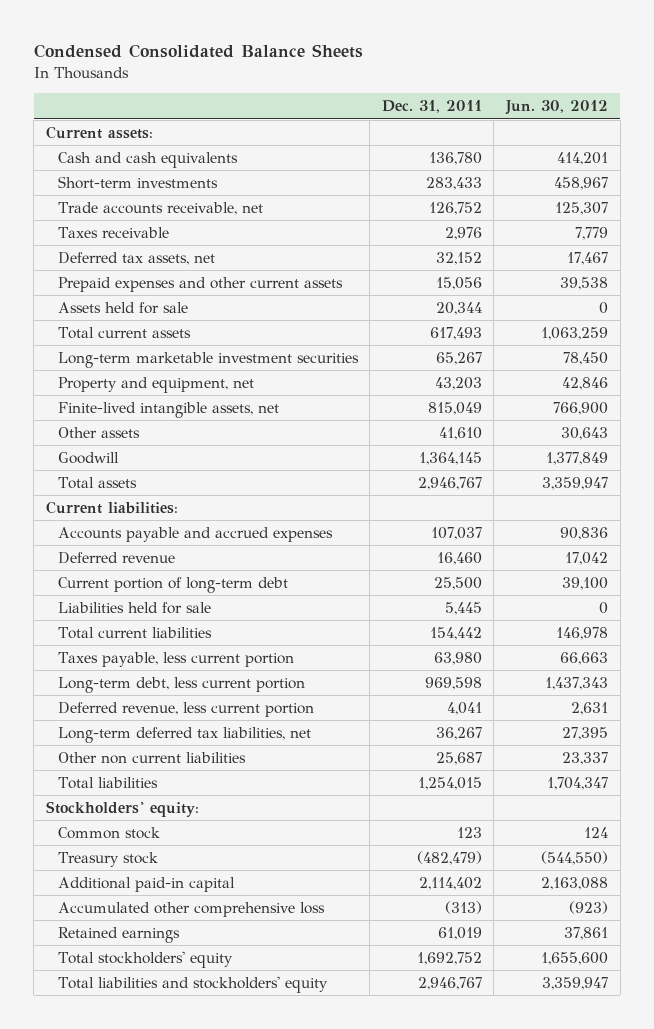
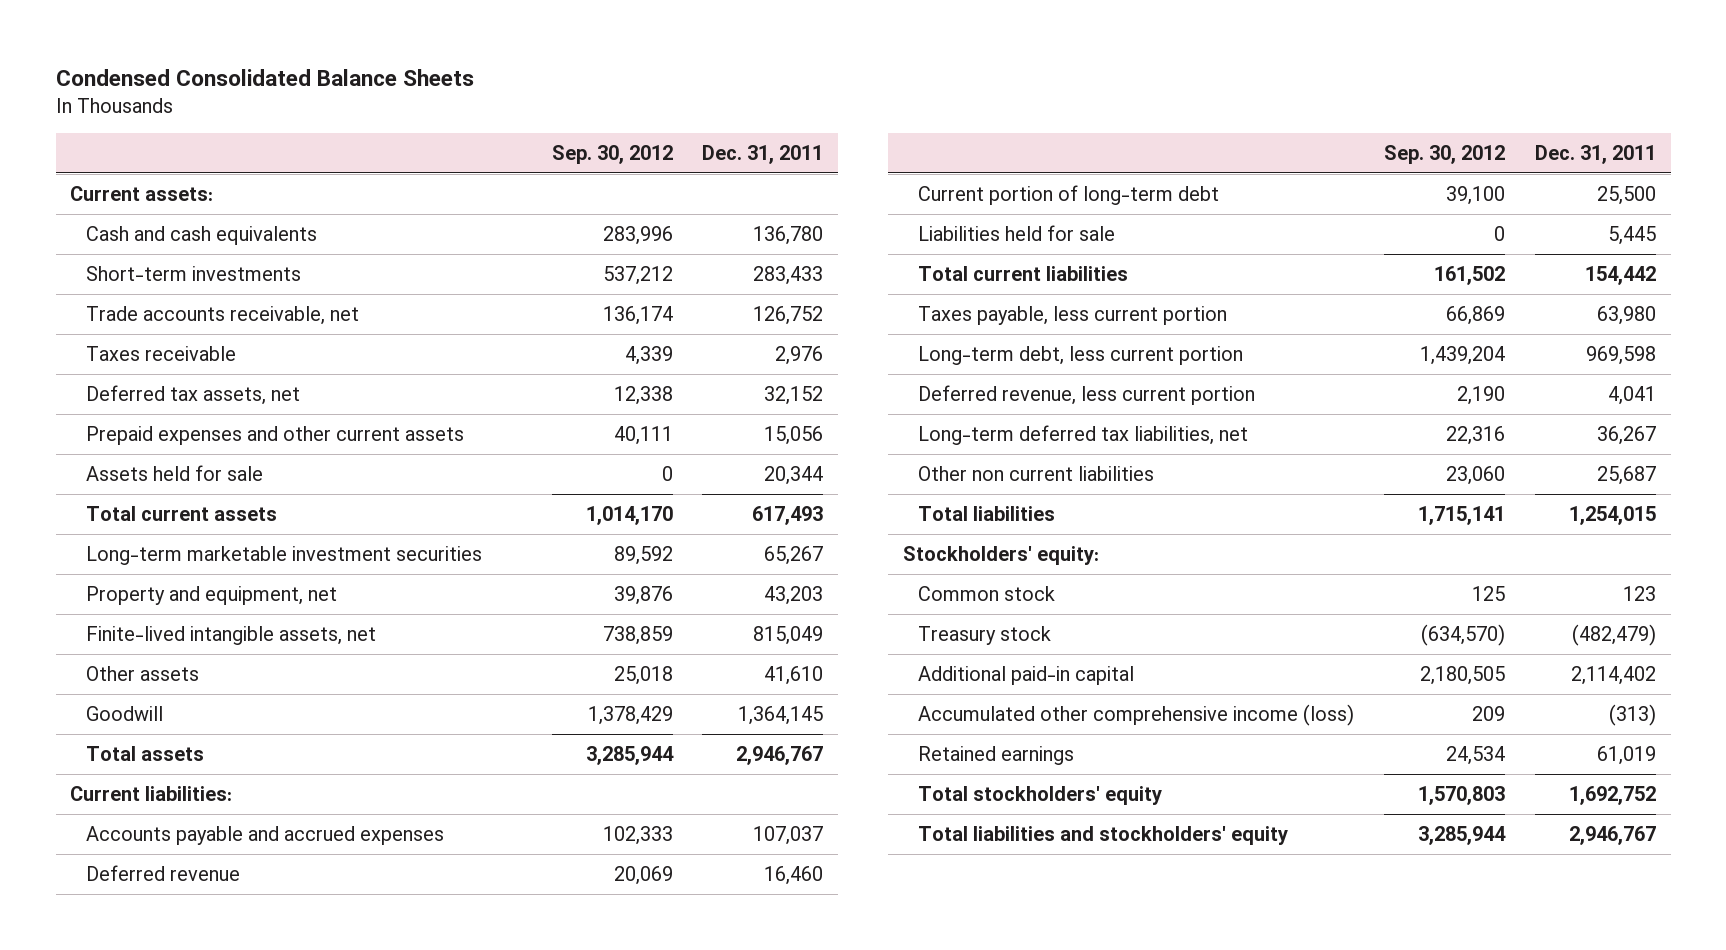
[505,100,609,116] Jun. 30, 2012 -> none
none -> [551,144,673,164] Sep. 30, 2012
[57,901,325,917] Accumulated other comprehensive loss -> [917,703,1354,726] Accumulated other comprehensive income (loss)

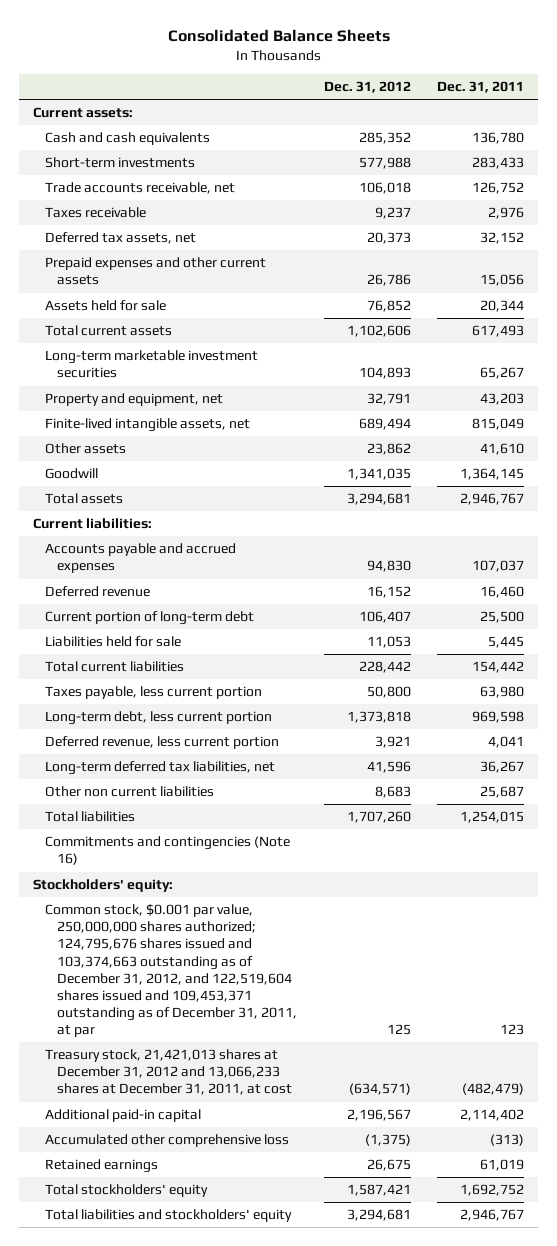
[55,69,474,87] Condensed Consolidated Balance Sheets -> [167,28,390,42] Consolidated Balance Sheets
[551,144,673,164] Sep. 30, 2012 -> none
none -> [323,81,411,94] Dec. 31, 2012
none -> [44,836,290,866] Commitments and contingencies (Note 16)
[917,585,1055,601] Common stock -> [44,904,298,1038] Common stock, $0.001 par value, 250,000,000 shares authorized; 124,795,676 shares issued and 103,374,663 outstanding as of December 31, 2012, and 122,519,604 shares issued and 109,453,371 outstanding as of December 31, 2011, at par
[917,625,1051,645] Treasury stock -> [44,1049,293,1096] Treasury stock, 21,421,013 shares at December 31, 2012 and 13,066,233 shares at December 31, 2011, at cost
[917,703,1354,726] Accumulated other comprehensive income (loss) -> [44,1134,289,1148] Accumulated other comprehensive loss

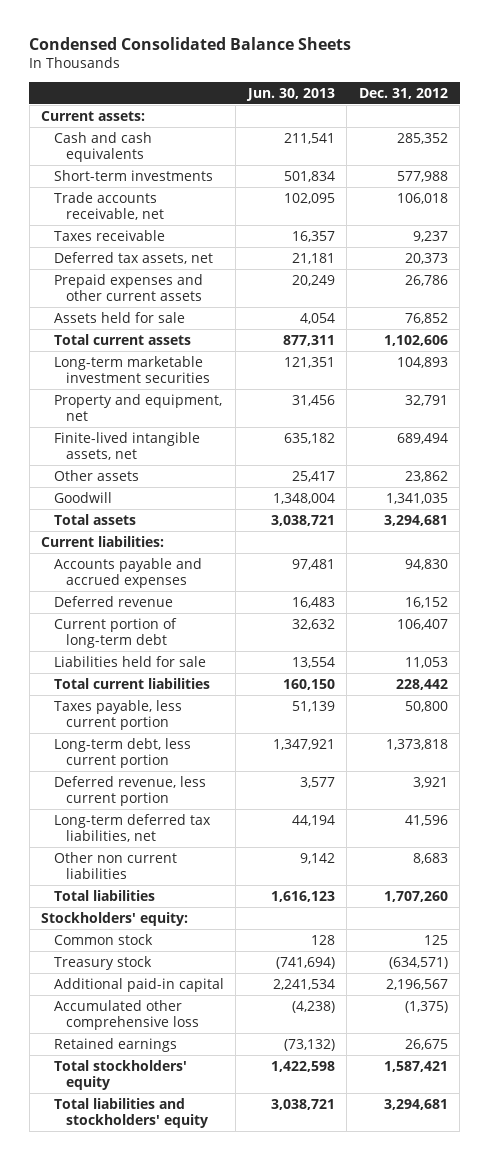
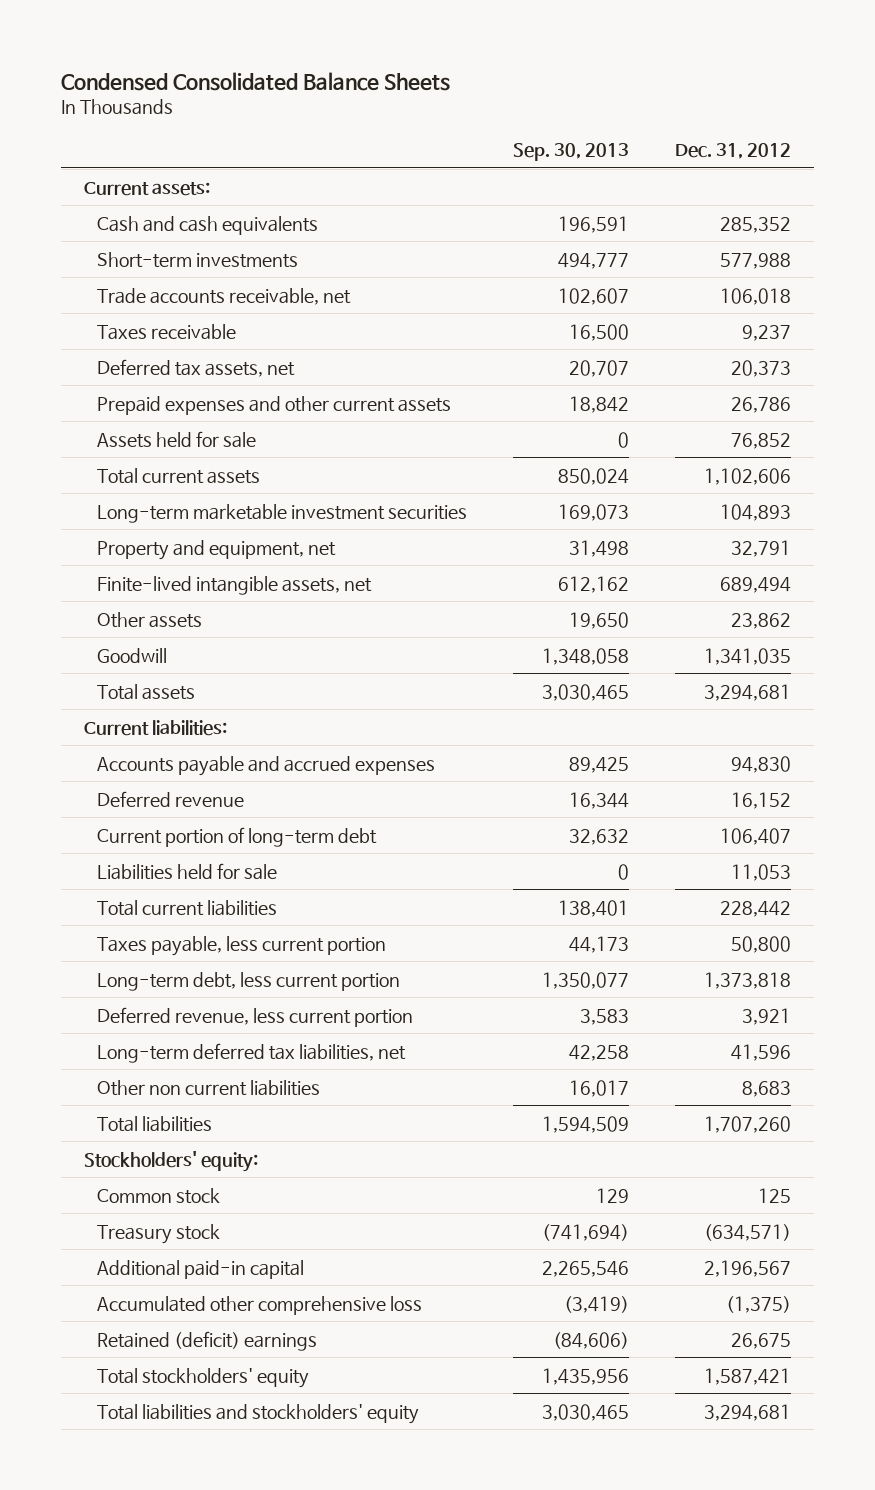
[245,87,335,101] Jun. 30, 2013 -> none
none -> [513,143,630,162] Sep. 30, 2013
[53,1037,177,1052] Retained earnings -> [97,1330,318,1351] Retained (deficit) earnings

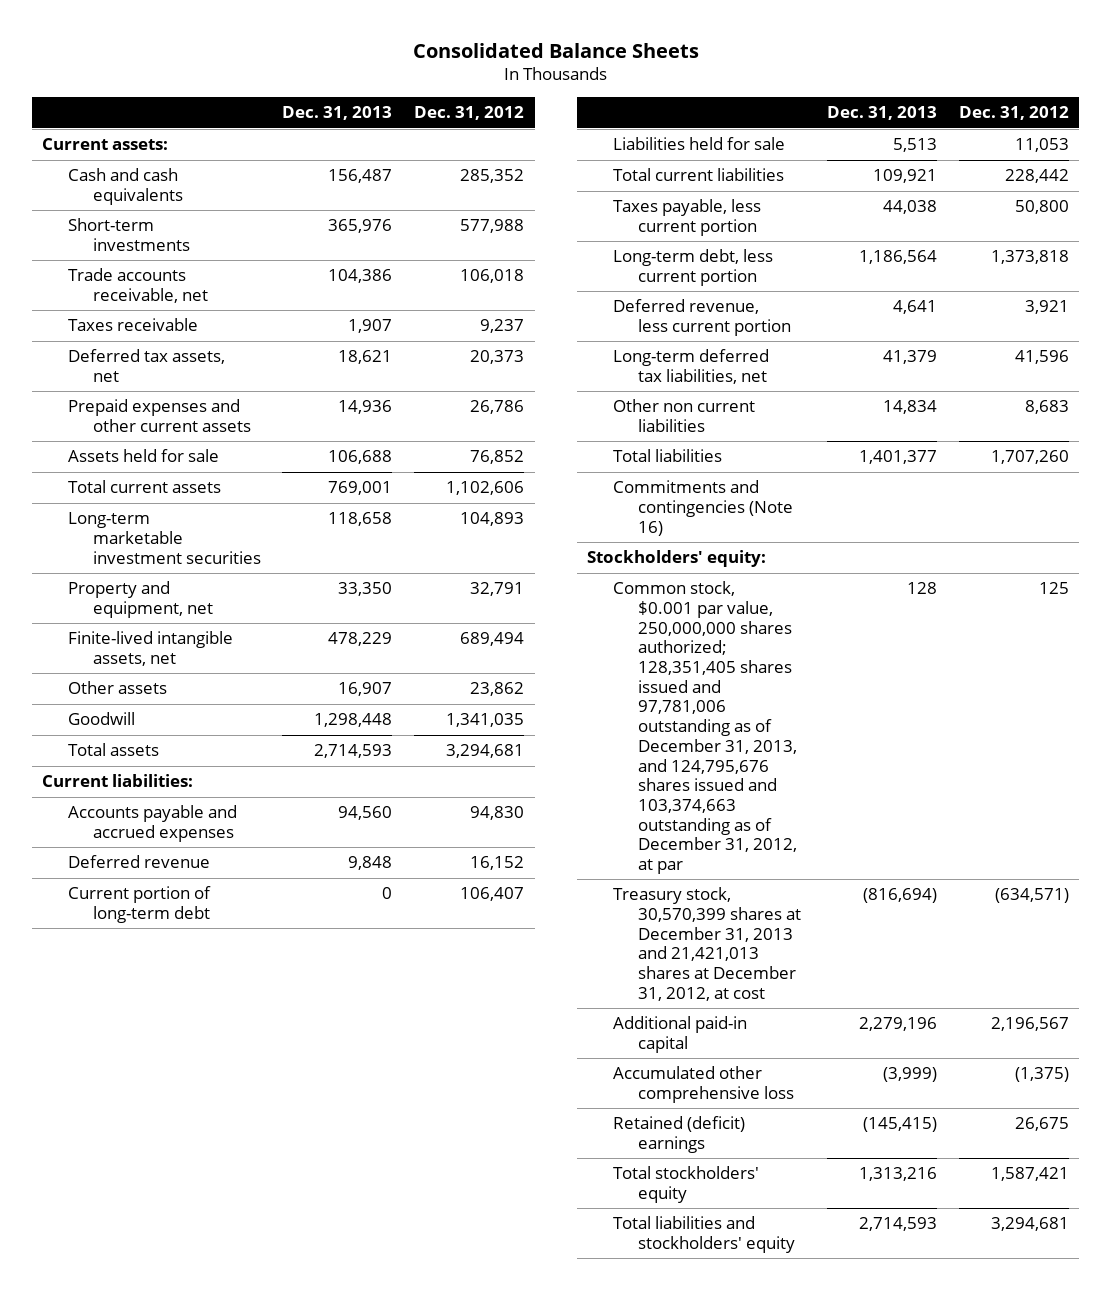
[60,71,450,91] Condensed Consolidated Balance Sheets -> [412,42,699,58] Consolidated Balance Sheets
[513,143,630,162] Sep. 30, 2013 -> none
none -> [282,106,393,121] Dec. 31, 2013
none -> [612,480,794,536] Commitments and contingencies (Note 16)
[97,1187,221,1204] Common stock -> [612,581,798,875] Common stock, $0.001 par value, 250,000,000 shares authorized; 128,351,405 shares issued and 97,781,006 outstanding as of December 31, 2013, and 124,795,676 shares issued and 103,374,663 outstanding as of December 31, 2012, at par
[97,1223,221,1244] Treasury stock -> [612,887,802,1001] Treasury stock, 30,570,399 shares at December 31, 2013 and 21,421,013 shares at December 31, 2012, at cost

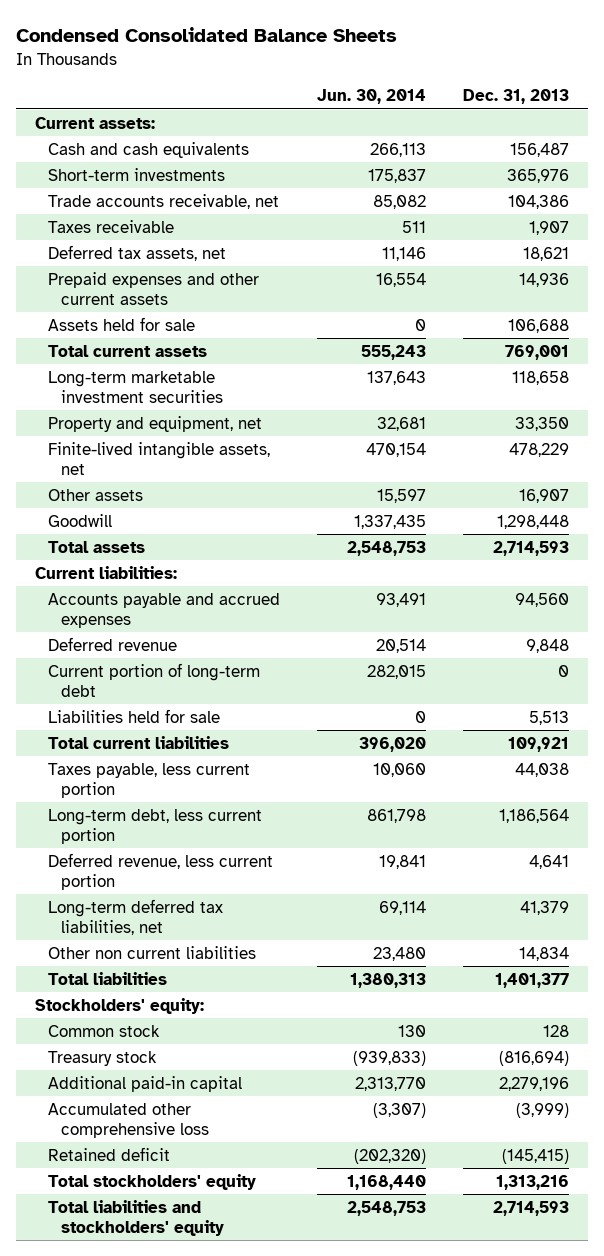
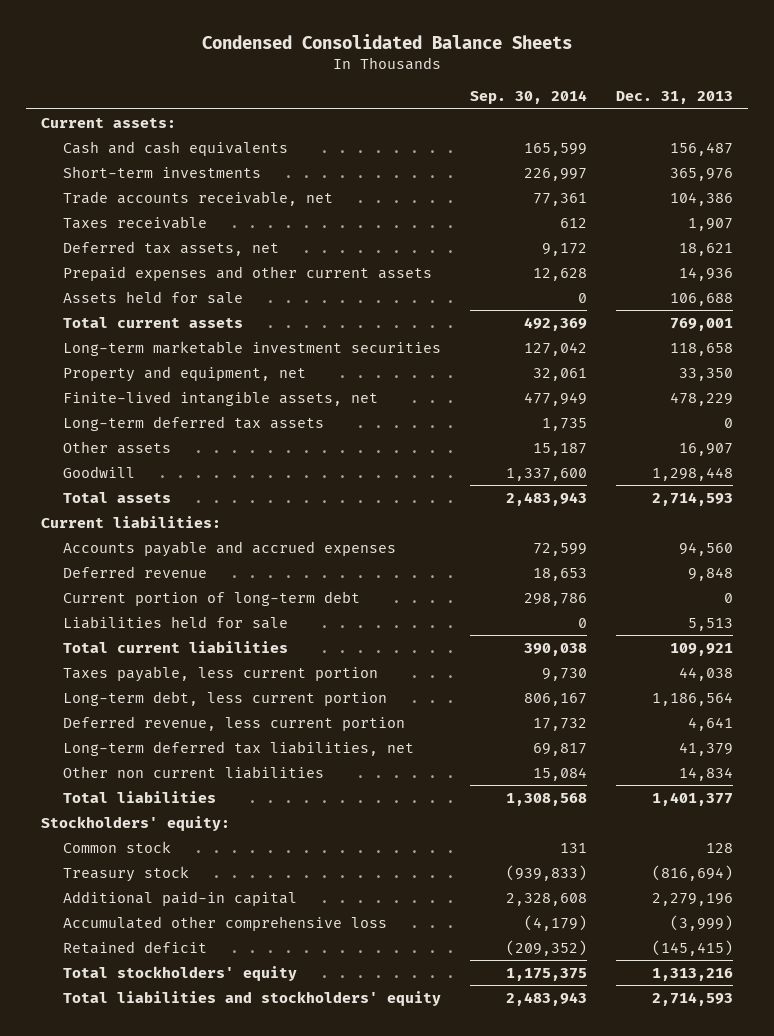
[317,89,427,105] Jun. 30, 2014 -> none
none -> [470,90,588,105] Sep. 30, 2014
none -> [62,415,324,431] Long-term deferred tax assets

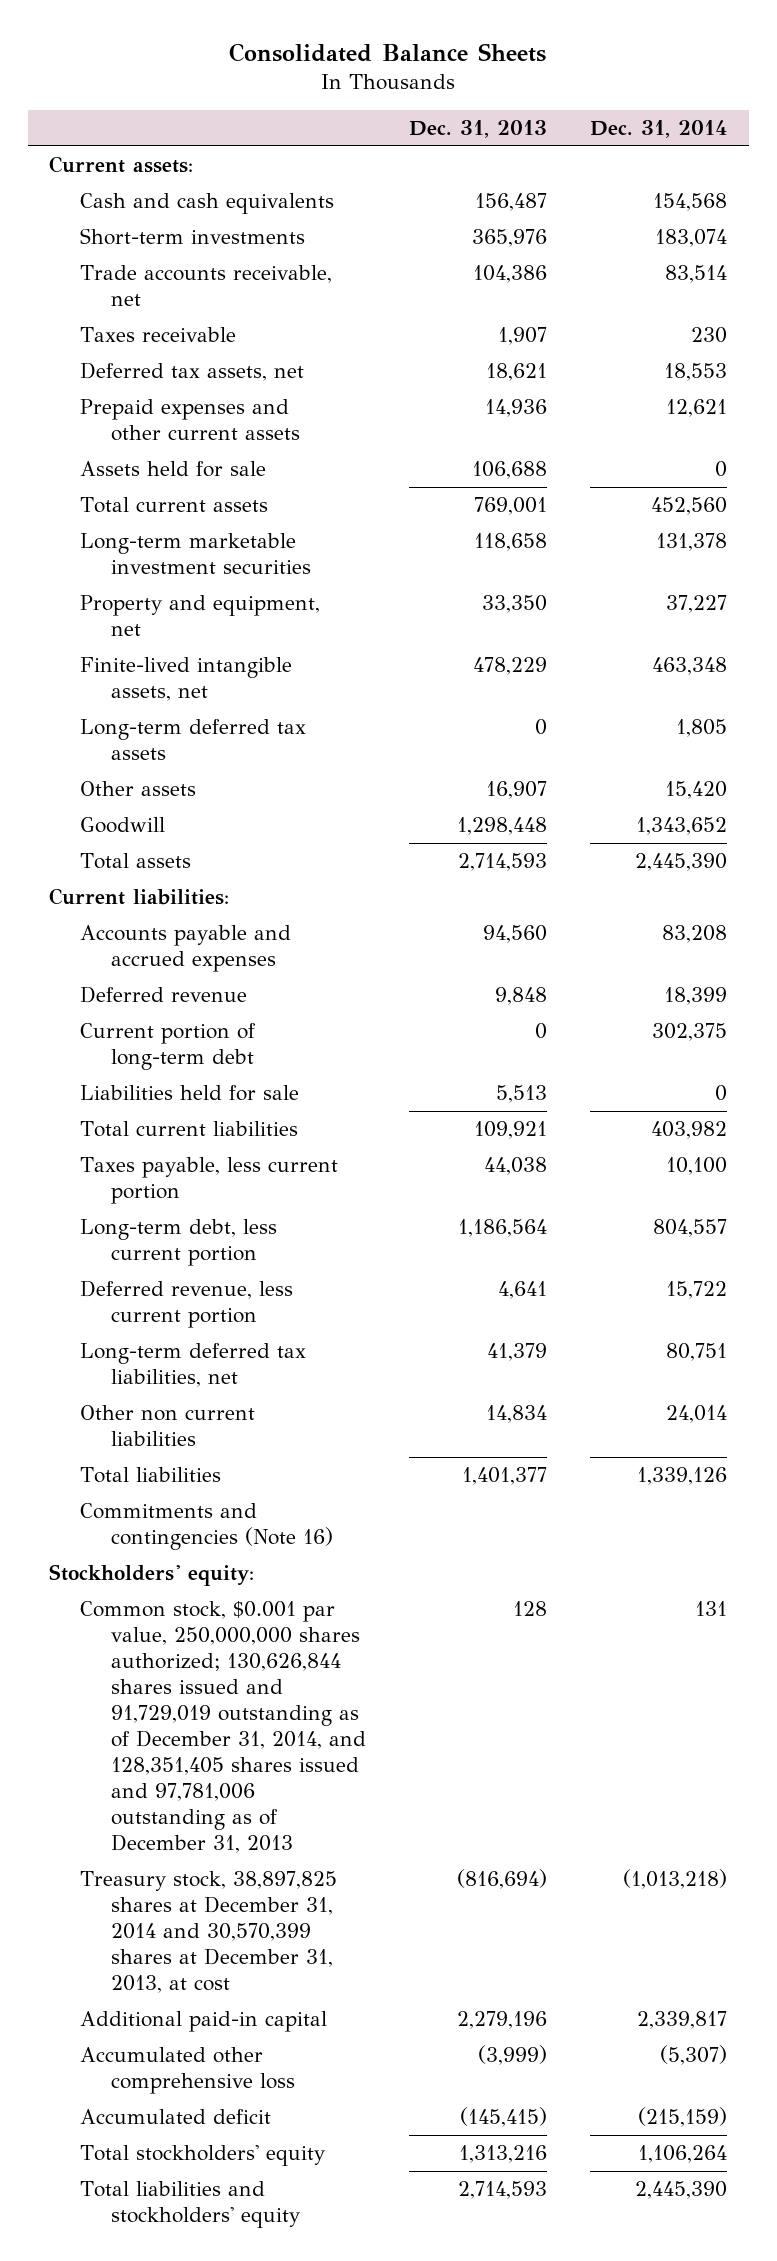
[202,33,573,49] Condensed Consolidated Balance Sheets -> [229,42,547,62] Consolidated Balance Sheets
[470,90,588,105] Sep. 30, 2014 -> none
none -> [590,119,728,138] Dec. 31, 2014
none -> [80,1503,334,1551] Commitments and contingencies (Note 16)
[62,840,171,853] Common stock -> [80,1601,367,1854] Common stock, $0.001 par value, 250,000,000 shares authorized; 130,626,844 shares issued and 91,729,019 outstanding as of December 31, 2014, and 128,351,405 shares issued and 97,781,006 outstanding as of December 31, 2013
[62,865,189,882] Treasury stock -> [80,1871,338,1994] Treasury stock, 38,897,825 shares at December 31, 2014 and 30,570,399 shares at December 31, 2013, at cost
[62,940,207,954] Retained deficit -> [80,2109,272,2125] Accumulated deficit

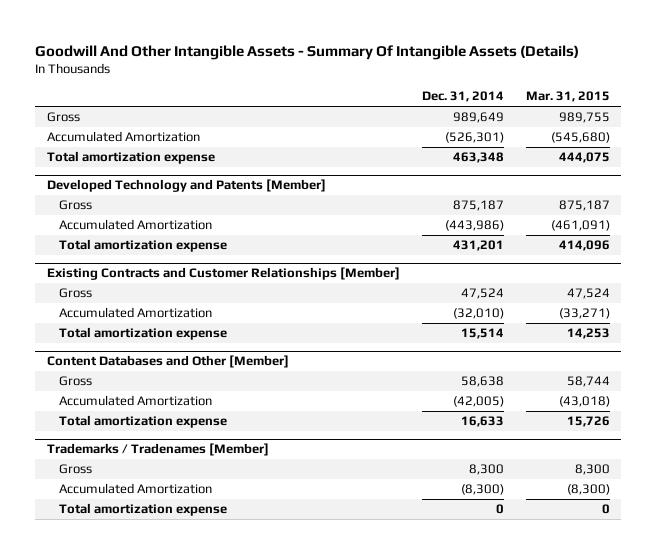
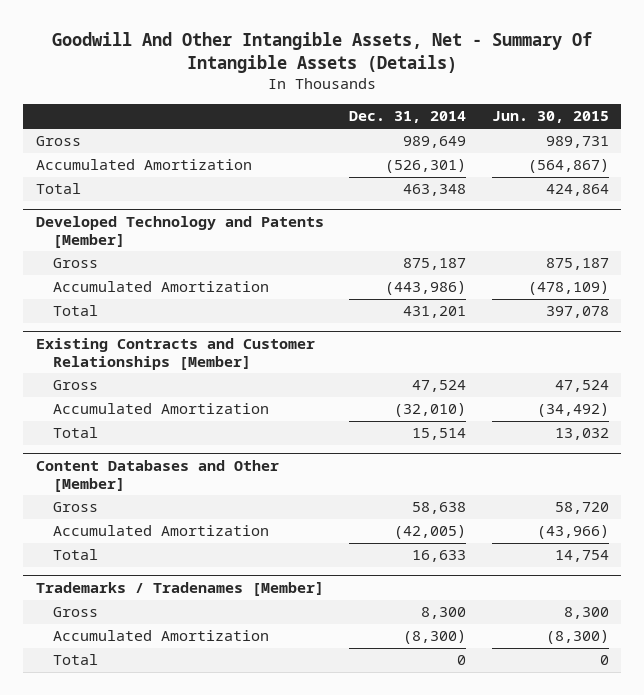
[35,44,580,60] Goodwill And Other Intangible Assets - Summary Of Intangible Assets (Details) -> [52,32,593,74] Goodwill And Other Intangible Assets, Net - Summary Of Intangible Assets (Details)
[526,91,611,103] Mar. 31, 2015 -> none
none -> [491,111,609,124] Jun. 30, 2015
[46,151,215,165] Total amortization expense -> [35,183,81,195] Total
[58,239,227,253] Total amortization expense -> [52,305,98,317] Total
[58,327,227,341] Total amortization expense -> [52,427,98,439] Total
[58,415,227,429] Total amortization expense -> [52,549,98,561] Total
[58,503,227,517] Total amortization expense -> [52,654,98,666] Total

